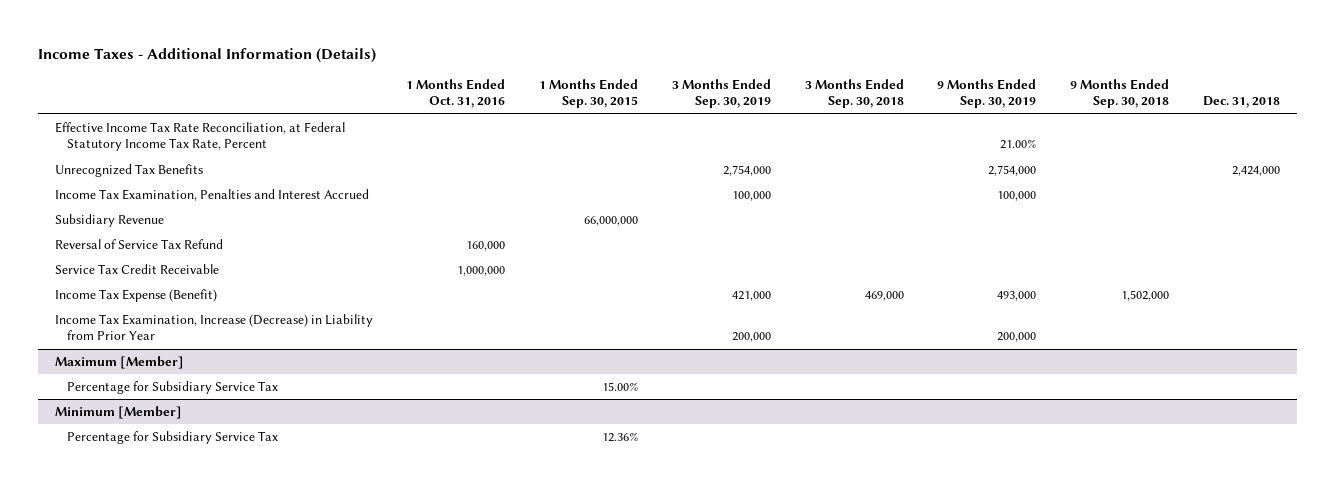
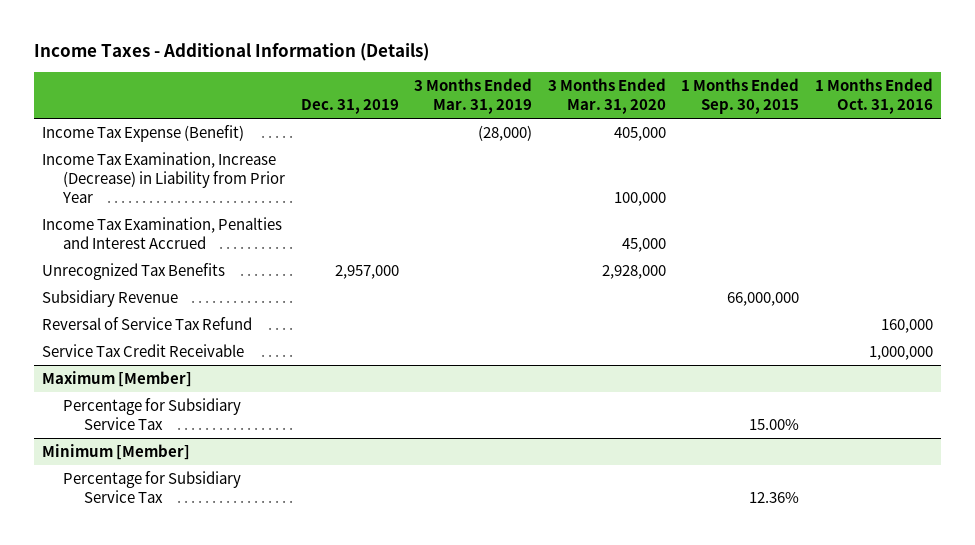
[671,79,771,109] 3 Months Ended Sep. 30, 2019 -> none
[804,79,904,109] 3 Months Ended Sep. 30, 2018 -> none
[937,79,1037,109] 9 Months Ended Sep. 30, 2019 -> none
[1070,79,1170,109] 9 Months Ended Sep. 30, 2018 -> none
[1202,96,1280,109] Dec. 31, 2018 -> none
none -> [300,99,399,115] Dec. 31, 2019
none -> [414,78,533,115] 3 Months Ended Mar. 31, 2019
none -> [547,78,666,115] 3 Months Ended Mar. 31, 2020
[54,122,345,152] Effective Income Tax Rate Reconciliation, at Federal Statutory Income Tax Rate, Percent -> none
[54,289,217,303] Income Tax Expense (Benefit) -> [42,125,245,143] Income Tax Expense (Benefit)
[54,314,373,341] Income Tax Examination, Increase (Decrease) in Liability from Prior Year -> [42,152,286,203] Income Tax Examination, Increase (Decrease) in Liability from Prior Year
[54,164,203,178] Unrecognized Tax Benefits -> [42,263,226,281] Unrecognized Tax Benefits

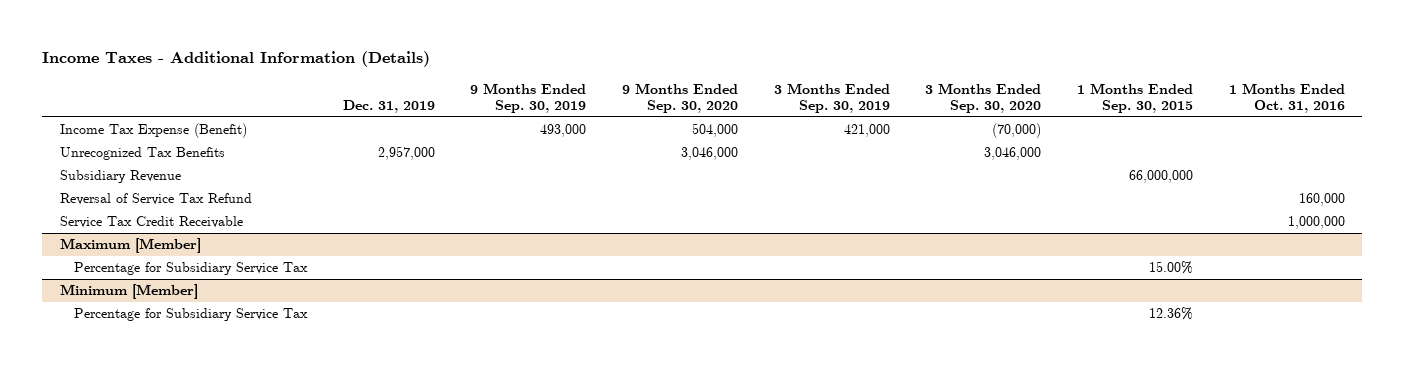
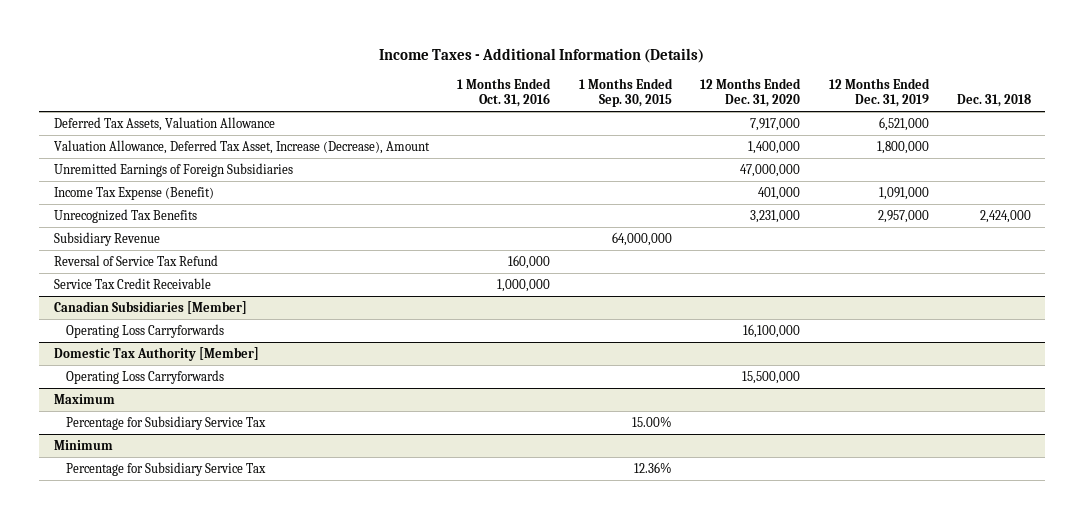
[342,99,435,113] Dec. 31, 2019 -> none
[470,82,587,113] 9 Months Ended Sep. 30, 2019 -> none
[622,82,739,113] 9 Months Ended Sep. 30, 2020 -> none
[773,82,890,113] 3 Months Ended Sep. 30, 2019 -> none
[925,82,1042,113] 3 Months Ended Sep. 30, 2020 -> none
none -> [700,77,802,108] 12 Months Ended Dec. 31, 2020
none -> [828,77,930,108] 12 Months Ended Dec. 31, 2019
none -> [957,94,1032,108] Dec. 31, 2018
none -> [53,116,275,131] Deferred Tax Assets, Valuation Allowance
none -> [53,139,430,154] Valuation Allowance, Deferred Tax Asset, Increase (Decrease), Amount
none -> [53,162,293,177] Unremitted Earnings of Foreign Subsidiaries
[1129,170,1194,184] 66,000,000 -> [611,231,672,246] 64,000,000
none -> [53,300,247,314] Canadian Subsidiaries [Member]
none -> [65,323,224,338] Operating Loss Carryforwards
none -> [53,346,259,361] Domestic Tax Authority [Member]
none -> [65,369,224,384] Operating Loss Carryforwards
[59,238,201,254] Maximum [Member] -> [53,393,115,404] Maximum
[59,284,198,300] Minimum [Member] -> [53,439,113,450] Minimum

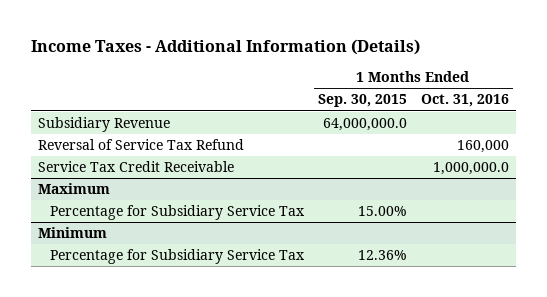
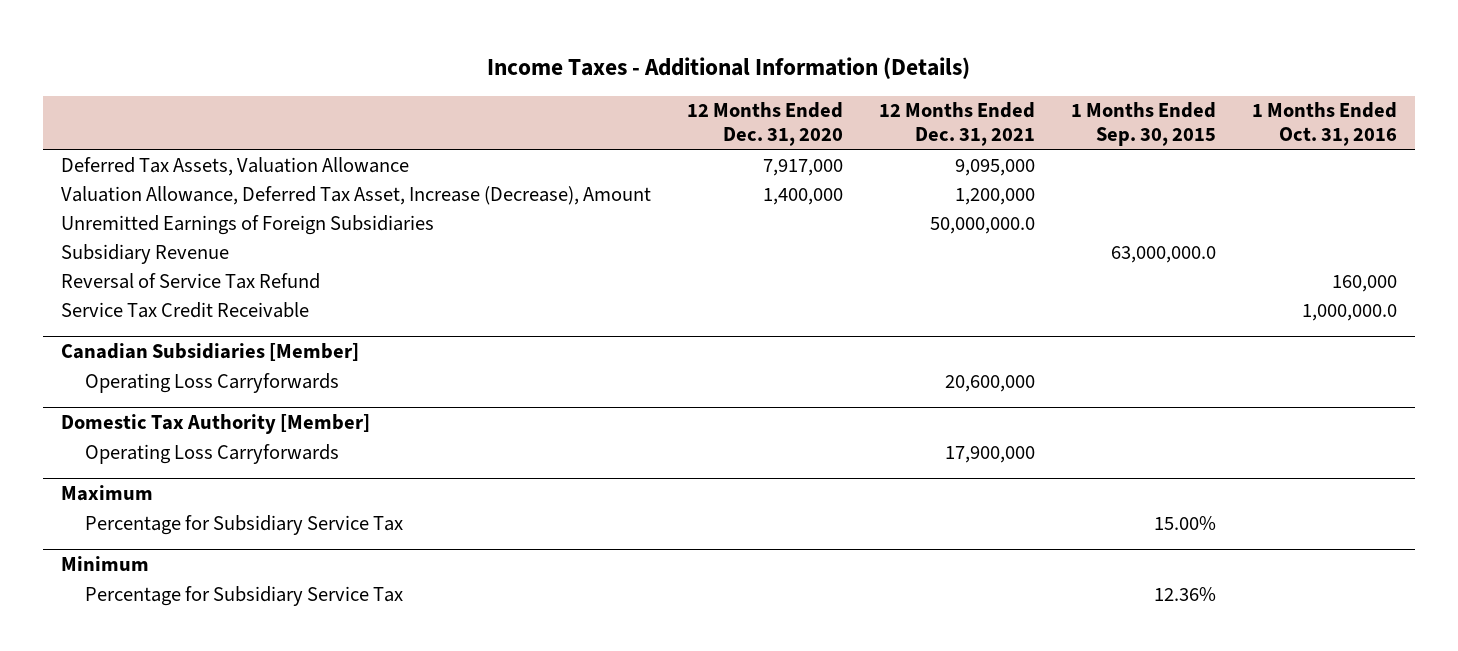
none -> [687,102,844,147] 12 Months Ended Dec. 31, 2020
none -> [879,102,1036,147] 12 Months Ended Dec. 31, 2021
none -> [61,156,410,176] Deferred Tax Assets, Valuation Allowance
none -> [61,185,652,205] Valuation Allowance, Deferred Tax Asset, Increase (Decrease), Amount
none -> [61,214,435,235] Unremitted Earnings of Foreign Subsidiaries
[322,118,407,132] 64,000,000.0 -> [1111,245,1217,263] 63,000,000.0
none -> [61,342,360,361] Canadian Subsidiaries [Member]
none -> [85,372,340,393] Operating Loss Carryforwards
none -> [61,413,371,434] Domestic Tax Authority [Member]
none -> [85,443,340,464] Operating Loss Carryforwards

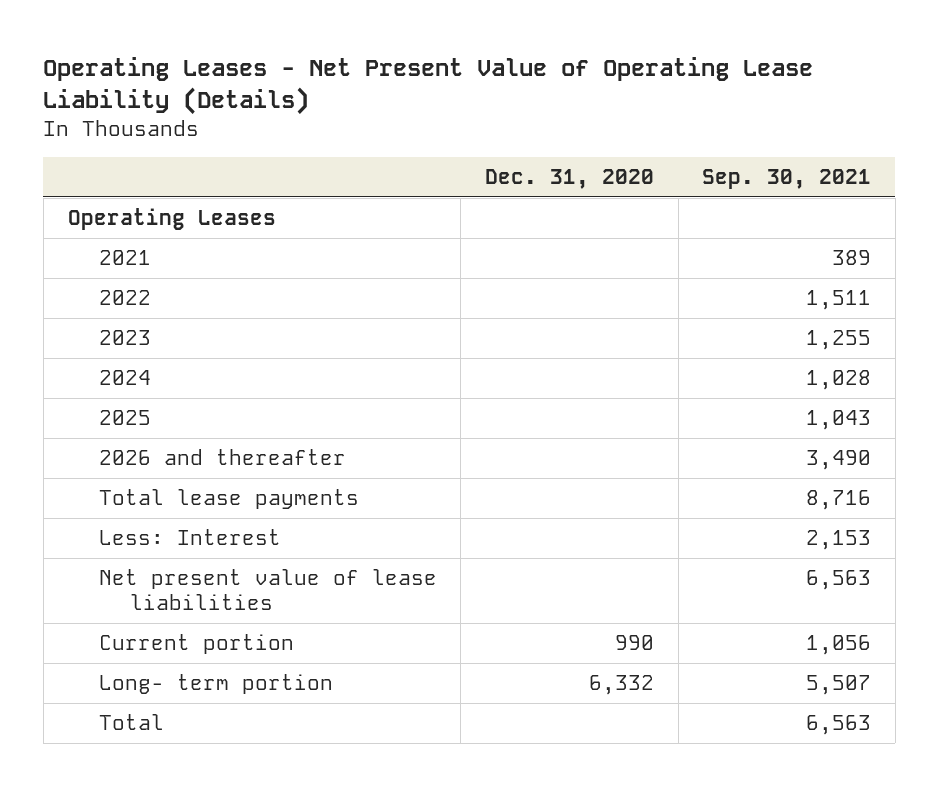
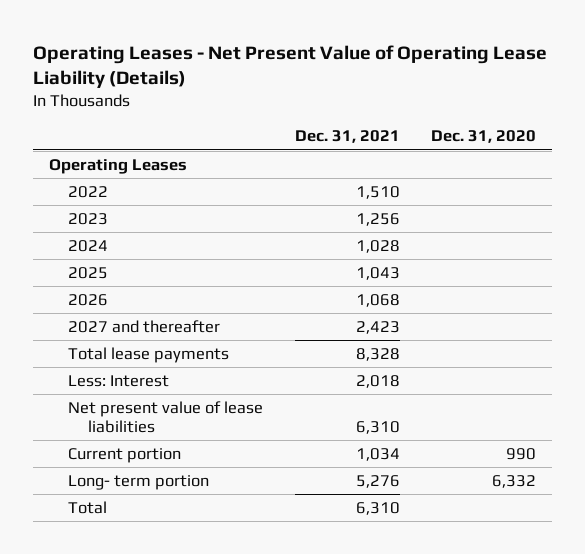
[702,168,872,189] Sep. 30, 2021 -> none
none -> [294,130,400,144] Dec. 31, 2021
[98,250,151,266] 2021 -> none
none -> [68,293,109,306] 2026
[98,449,346,466] 2026 and thereafter -> [68,319,221,333] 2027 and thereafter

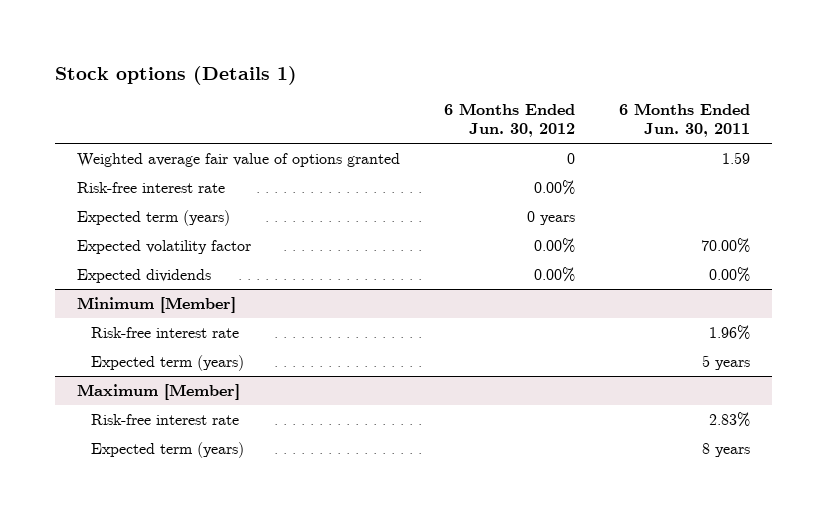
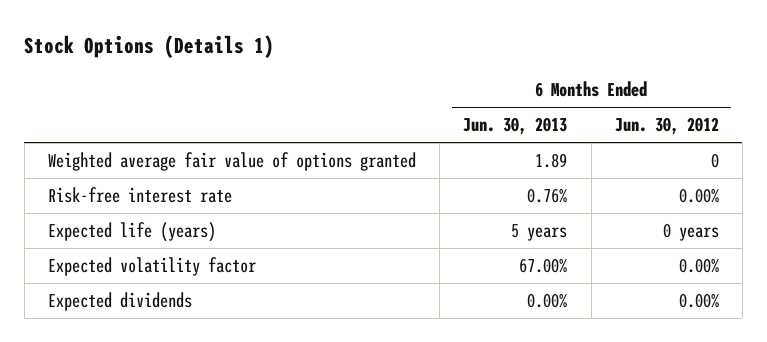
[54,65,297,85] Stock options (Details 1) -> [24,35,275,59] Stock Options (Details 1)
[618,103,750,138] 6 Months Ended Jun. 30, 2011 -> none
none -> [463,117,568,136] Jun. 30, 2013
[76,209,230,226] Expected term (years) -> [48,222,217,243] Expected life (years)
[76,296,236,313] Minimum [Member] -> none
[91,326,240,338] Risk-free interest rate -> none
[91,354,245,371] Expected term (years) -> none
[76,383,240,400] Maximum [Member] -> none
[91,413,240,425] Risk-free interest rate -> none
[91,441,245,458] Expected term (years) -> none

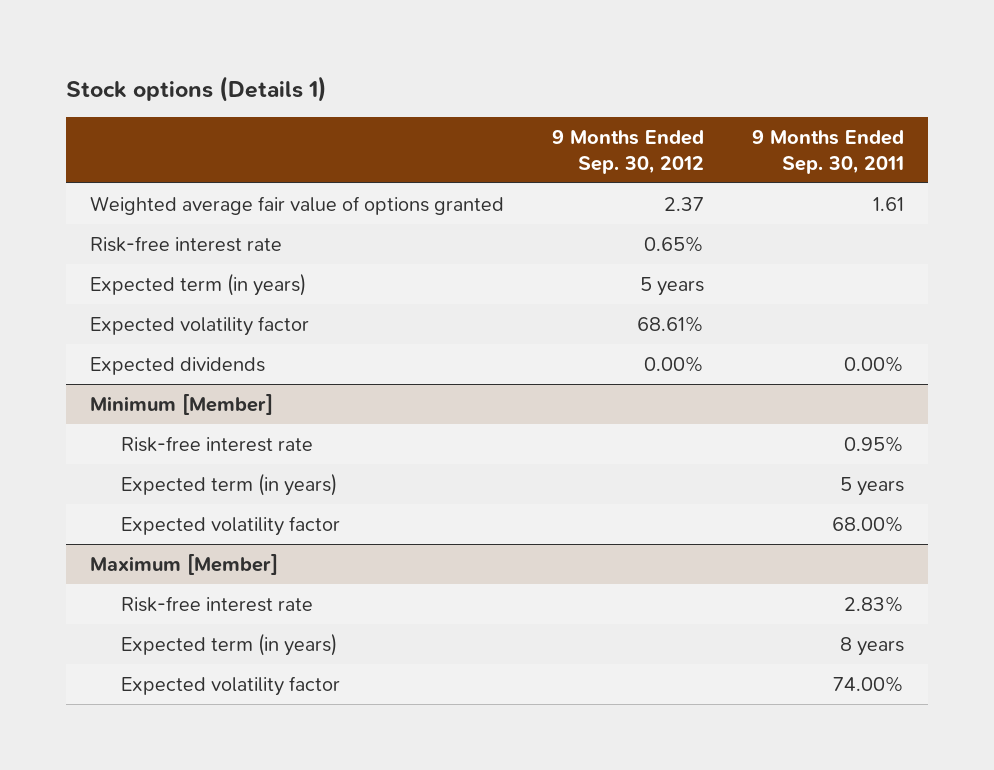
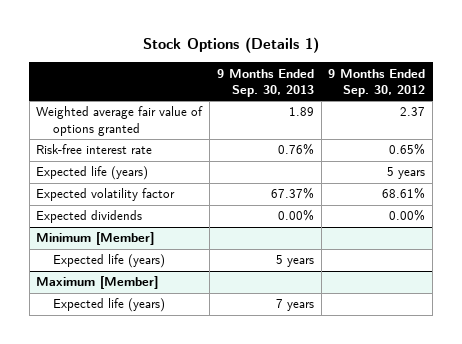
[65,76,327,103] Stock options (Details 1) -> [142,37,319,54] Stock Options (Details 1)
[752,129,905,174] 9 Months Ended Sep. 30, 2011 -> none
none -> [216,68,314,97] 9 Months Ended Sep. 30, 2013
[89,272,306,296] Expected term (in years) -> none
none -> [36,166,149,181] Expected life (years)
[121,435,314,452] Risk-free interest rate -> none
[121,472,338,496] Expected term (in years) -> none
[121,515,341,536] Expected volatility factor -> none
none -> [53,254,166,269] Expected life (years)
[121,595,314,612] Risk-free interest rate -> none
[121,632,338,656] Expected term (in years) -> none
[121,675,341,696] Expected volatility factor -> none
none -> [53,298,166,313] Expected life (years)

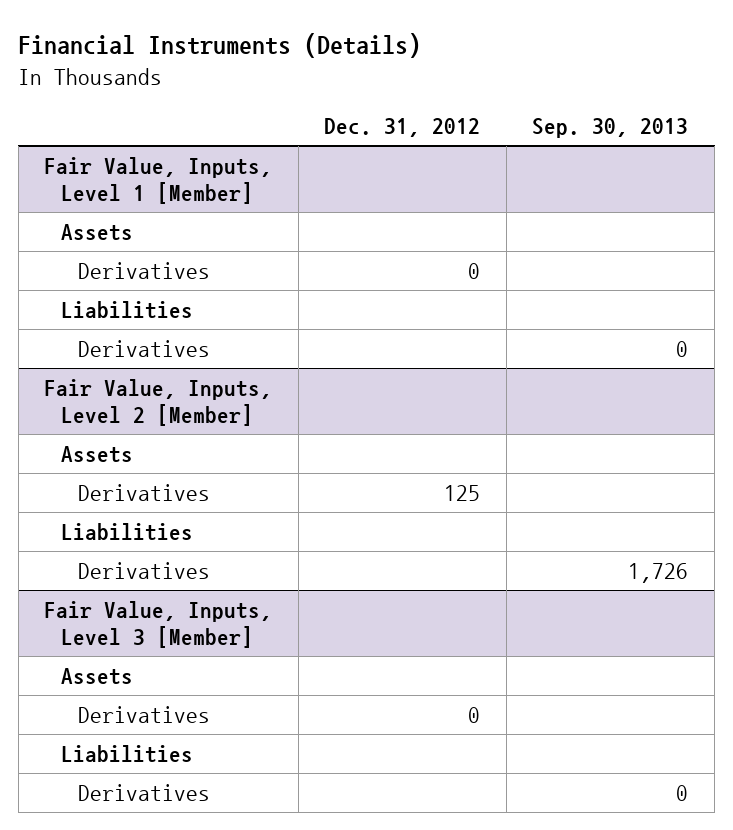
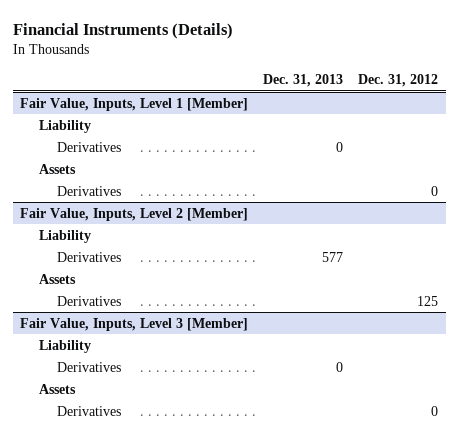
[532,118,689,139] Sep. 30, 2013 -> none
none -> [263,74,344,88] Dec. 31, 2013
none -> [38,119,91,133] Liability
[78,339,211,357] Derivatives -> [56,141,121,152] Derivatives
[61,300,194,319] Liabilities -> none
none -> [38,229,91,243] Liability
[78,561,211,579] Derivatives -> [56,251,121,262] Derivatives
[61,522,194,541] Liabilities -> none
none -> [38,339,91,353] Liability
[78,783,211,801] Derivatives -> [56,361,121,372] Derivatives
[61,744,194,763] Liabilities -> none

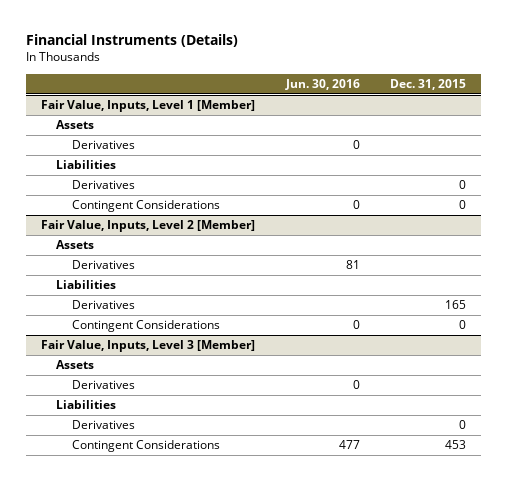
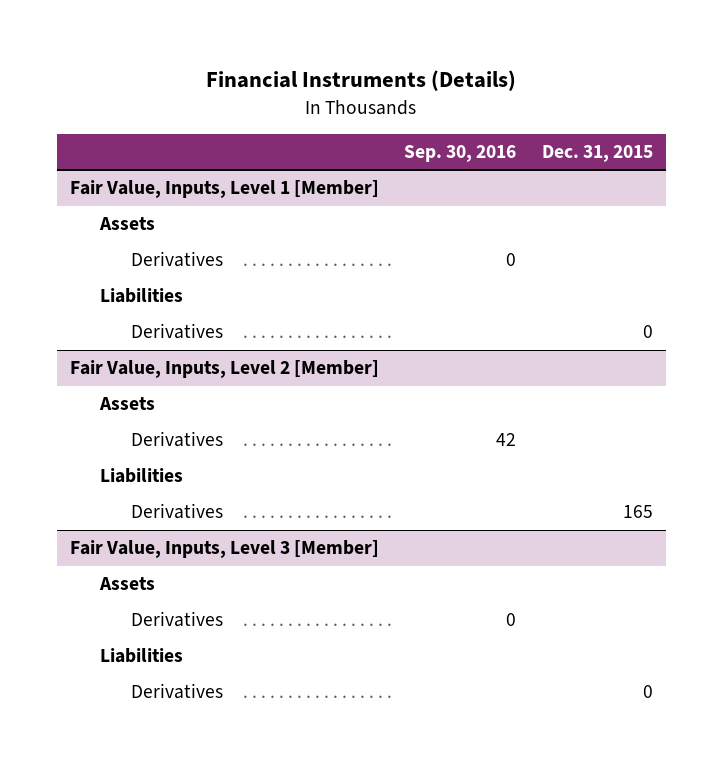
[284,78,360,90] Jun. 30, 2016 -> none
none -> [404,145,517,163] Sep. 30, 2016
[71,200,220,213] Contingent Considerations -> none
[71,320,220,333] Contingent Considerations -> none
[71,440,220,453] Contingent Considerations -> none

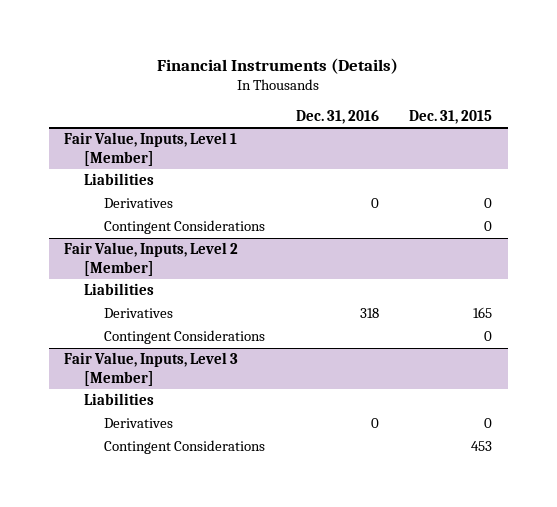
[404,145,517,163] Sep. 30, 2016 -> none
none -> [295,109,379,124] Dec. 31, 2016
[99,217,156,231] Assets -> none
[130,251,223,268] Derivatives -> none
none -> [103,220,265,235] Contingent Considerations
[99,397,156,411] Assets -> none
[130,431,223,448] Derivatives -> none
none -> [103,330,265,345] Contingent Considerations
[99,577,156,591] Assets -> none
[130,611,223,628] Derivatives -> none
none -> [103,440,265,455] Contingent Considerations

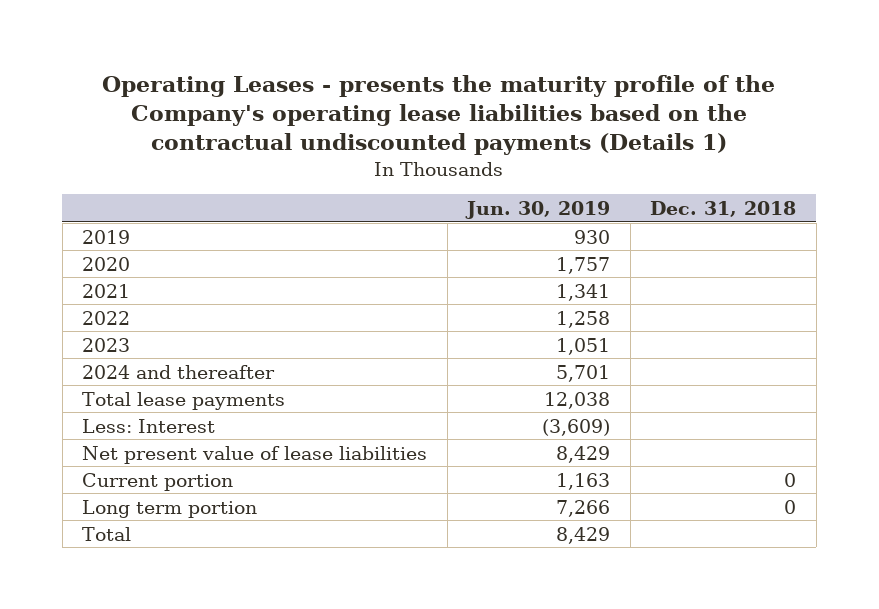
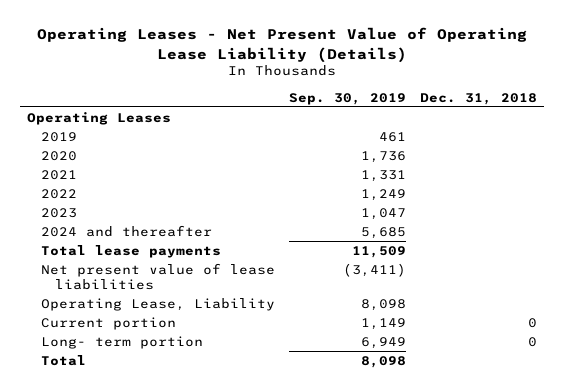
[102,74,776,156] Operating Leases - presents the maturity profile of the Company's operating lease liabilities based on the contractual undiscounted payments (Details 1) -> [37,27,528,63] Operating Leases - Net Present Value of Operating Lease Liability (Details)
[465,200,611,219] Jun. 30, 2019 -> none
none -> [289,92,407,105] Sep. 30, 2019
none -> [27,111,172,125] Operating Leases
[82,418,216,433] Less: Interest -> none
none -> [41,297,276,311] Operating Lease, Liability
[82,499,258,518] Long term portion -> [41,335,204,349] Long- term portion

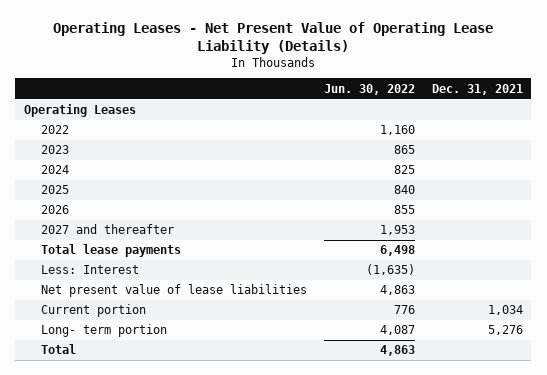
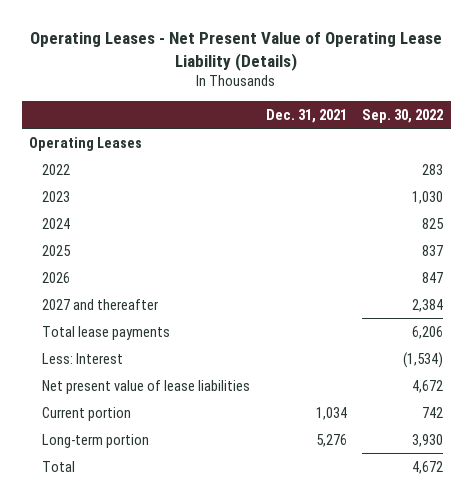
[323,83,415,95] Jun. 30, 2022 -> none
none -> [362,108,444,123] Sep. 30, 2022
[40,324,167,338] Long- term portion -> [42,433,150,448] Long-term portion

